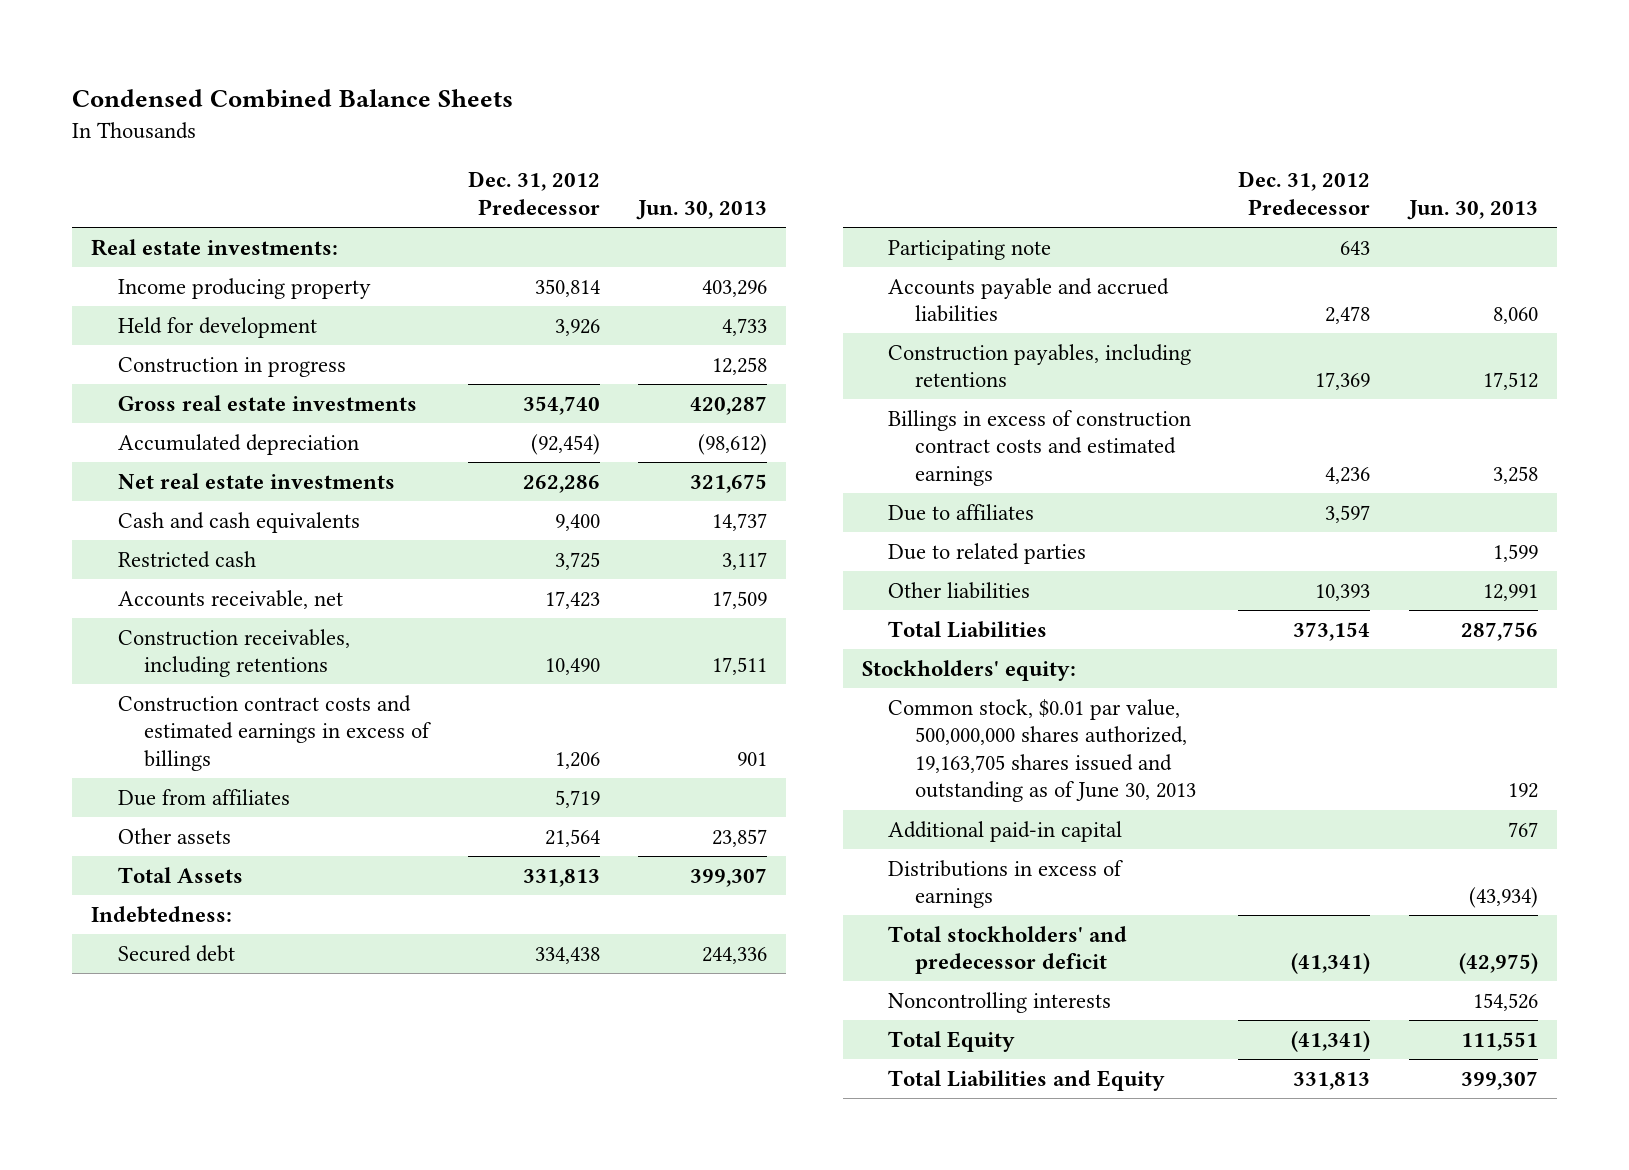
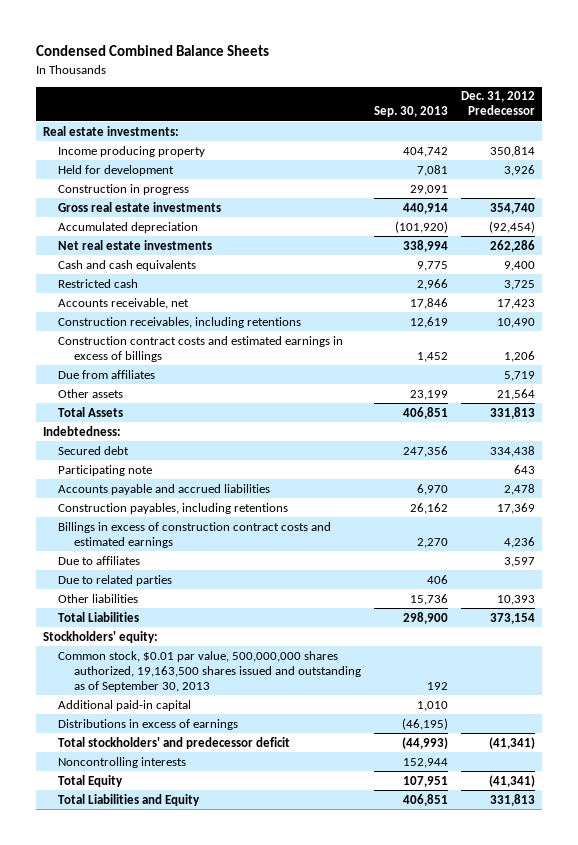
[636,199,768,220] Jun. 30, 2013 -> none
none -> [374,106,449,118] Sep. 30, 2013
[888,698,1196,803] Common stock, $0.01 par value, 500,000,000 shares authorized, 19,163,705 shares issued and outstanding as of June 30, 2013 -> [58,650,362,692] Common stock, $0.01 par value, 500,000,000 shares authorized, 19,163,500 shares issued and outstanding as of September 30, 2013

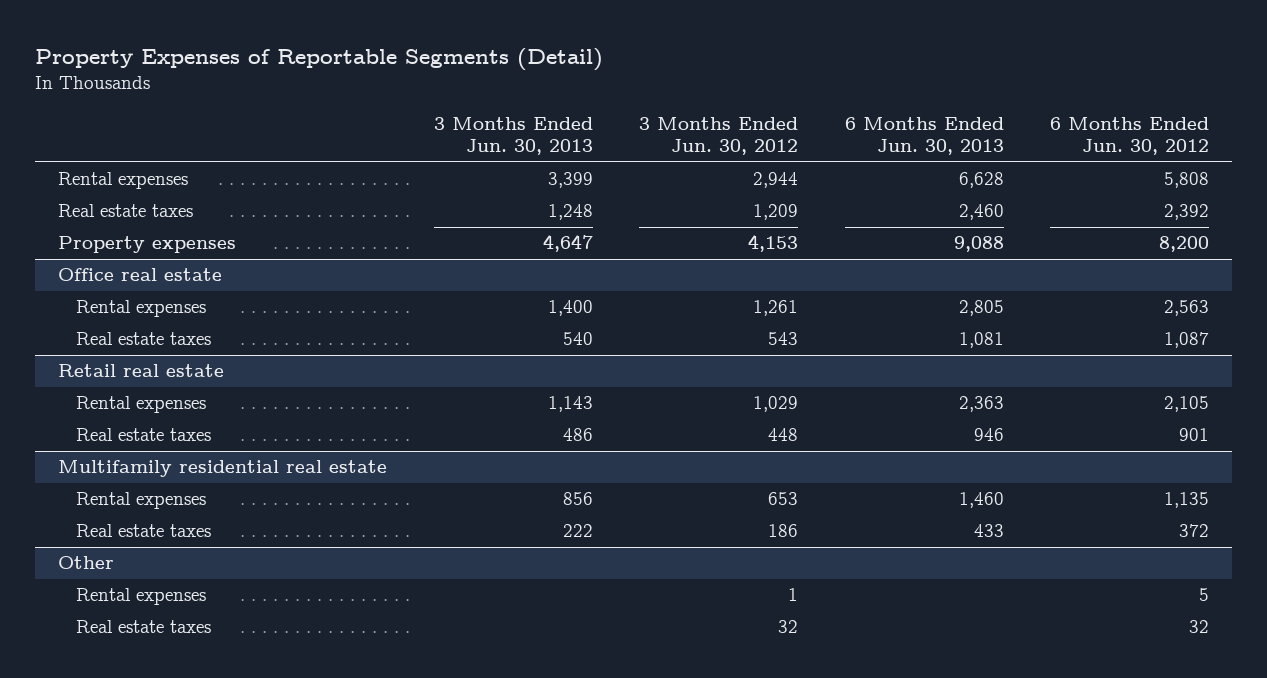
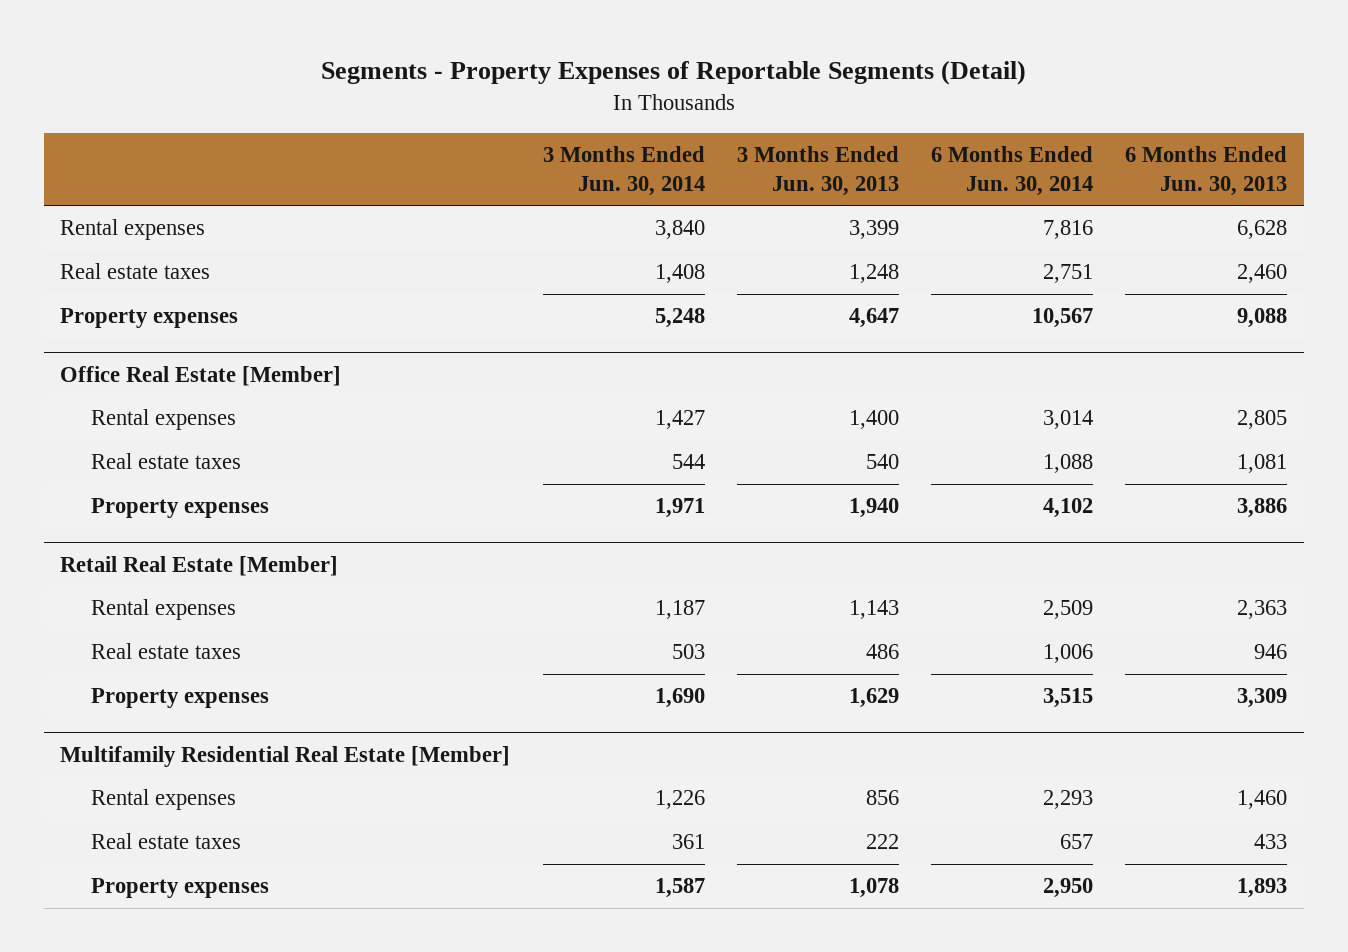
[35,47,604,71] Property Expenses of Reportable Segments (Detail) -> [320,60,1026,86] Segments - Property Expenses of Reportable Segments (Detail)
[639,116,799,156] 3 Months Ended Jun. 30, 2012 -> none
[1049,116,1209,156] 6 Months Ended Jun. 30, 2012 -> none
none -> [542,146,705,196] 3 Months Ended Jun. 30, 2014
none -> [931,146,1094,196] 6 Months Ended Jun. 30, 2014
[58,268,223,282] Office real estate -> [60,365,342,386] Office Real Estate [Member]
none -> [90,498,269,519] Property expenses
[58,364,225,378] Retail real estate -> [60,555,339,576] Retail Real Estate [Member]
none -> [90,688,269,709] Property expenses
[58,460,388,478] Multifamily residential real estate -> [60,745,511,767] Multifamily Residential Real Estate [Member]
[58,556,115,570] Other -> none
[76,588,207,606] Rental expenses -> none
[76,620,212,634] Real estate taxes -> none
none -> [90,878,269,899] Property expenses

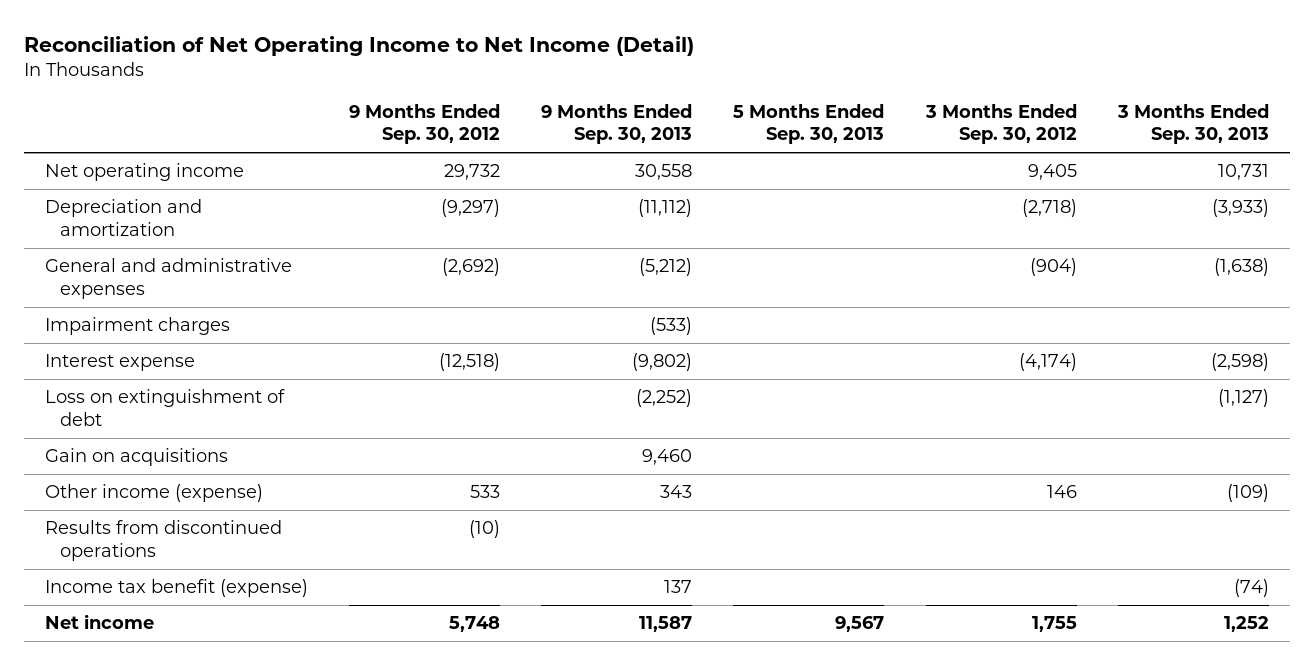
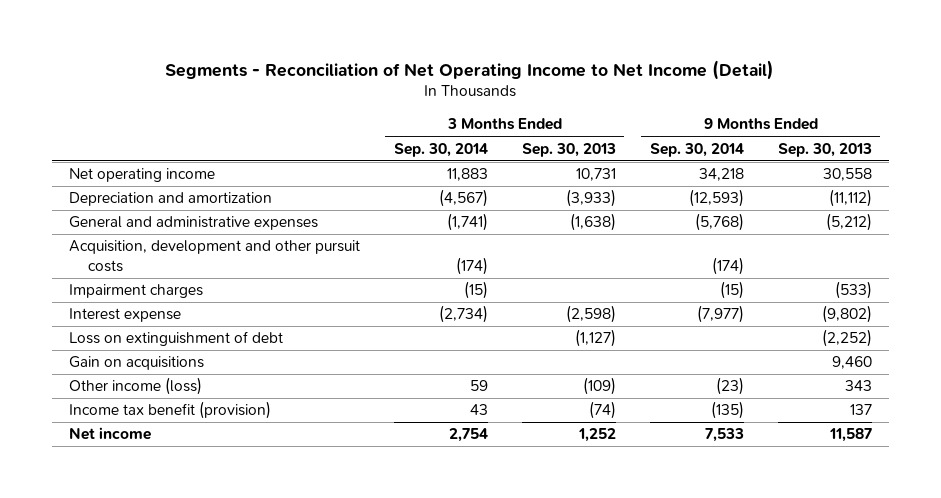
[23,35,694,56] Reconciliation of Net Operating Income to Net Income (Detail) -> [165,59,775,80] Segments - Reconciliation of Net Operating Income to Net Income (Detail)
[348,103,500,145] 9 Months Ended Sep. 30, 2012 -> none
[733,103,885,145] 5 Months Ended Sep. 30, 2013 -> none
[924,103,1077,145] 3 Months Ended Sep. 30, 2012 -> none
none -> [393,142,488,157] Sep. 30, 2014
none -> [649,142,744,157] Sep. 30, 2014
none -> [68,240,360,273] Acquisition, development and other pursuit costs
[44,520,282,561] Results from discontinued operations -> none
[44,484,263,503] Other income (expense) -> [68,377,202,396] Other income (loss)
[44,579,308,598] Income tax benefit (expense) -> [68,401,271,420] Income tax benefit (provision)

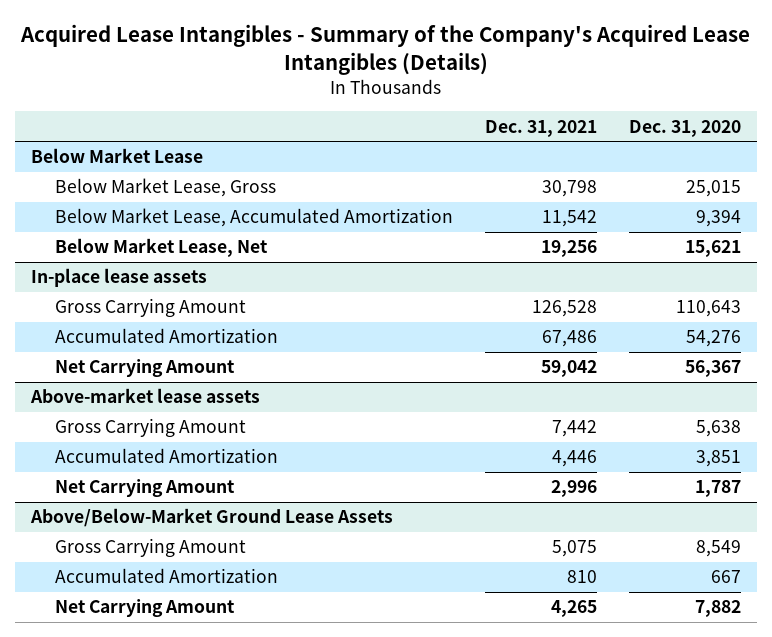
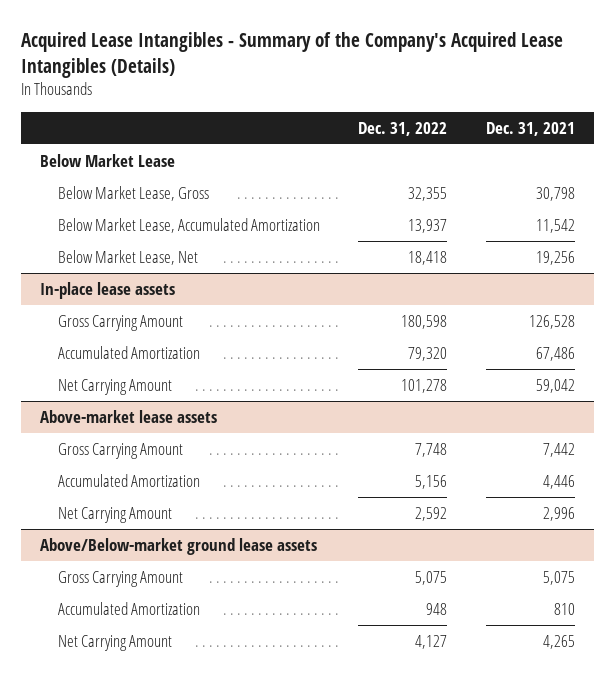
[628,119,741,137] Dec. 31, 2020 -> none
none -> [358,121,448,136] Dec. 31, 2022
[30,508,394,528] Above/Below-Market Ground Lease Assets -> [40,537,318,555] Above/Below-market ground lease assets

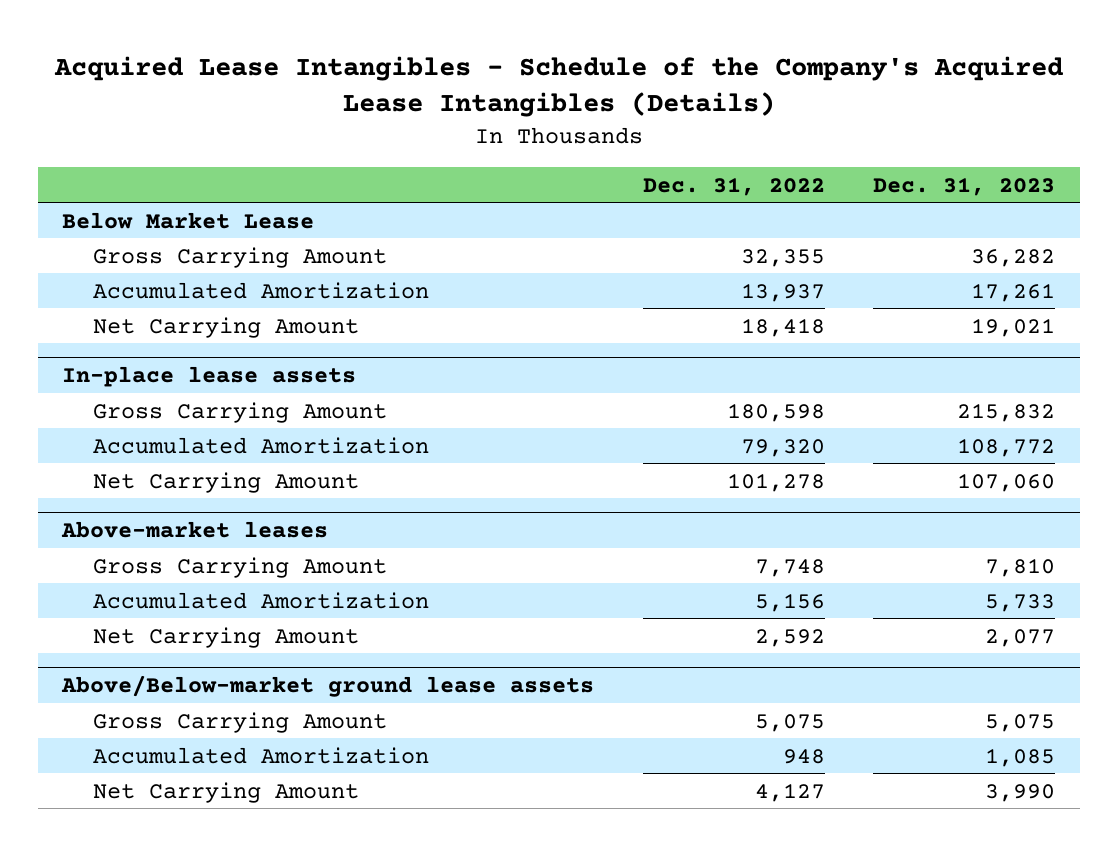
[20,31,563,78] Acquired Lease Intangibles - Summary of the Company's Acquired Lease Intangibles (Details) -> [53,55,1063,118] Acquired Lease Intangibles - Schedule of the Company's Acquired Lease Intangibles (Details)
[486,121,576,136] Dec. 31, 2021 -> none
none -> [873,176,1056,196] Dec. 31, 2023
[57,185,209,201] Below Market Lease, Gross -> [92,246,387,268] Gross Carrying Amount
[57,217,320,233] Below Market Lease, Accumulated Amortization -> [92,281,429,299] Accumulated Amortization
[57,249,198,265] Below Market Lease, Net -> [92,316,359,338] Net Carrying Amount
[40,409,218,423] Above-market lease assets -> [61,521,329,539] Above-market leases

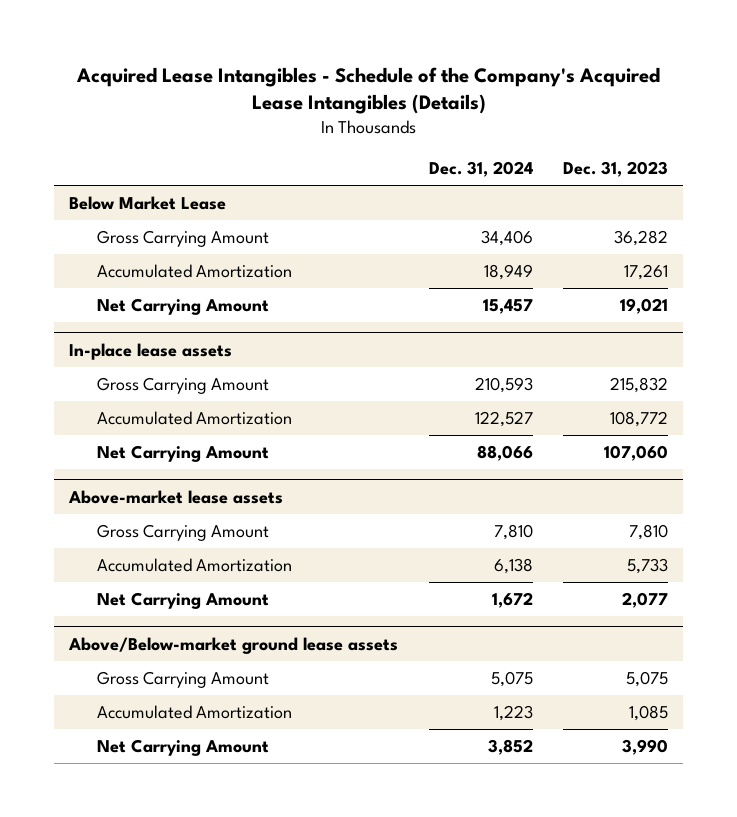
[642,176,825,196] Dec. 31, 2022 -> none
none -> [428,161,533,178] Dec. 31, 2024
[61,521,329,539] Above-market leases -> [68,489,284,504] Above-market lease assets

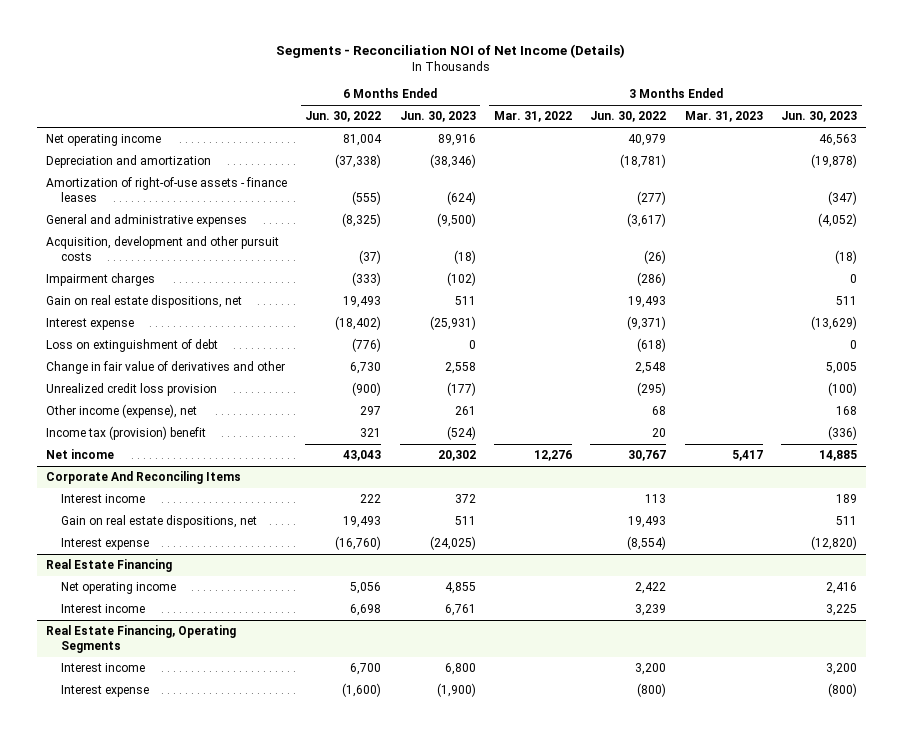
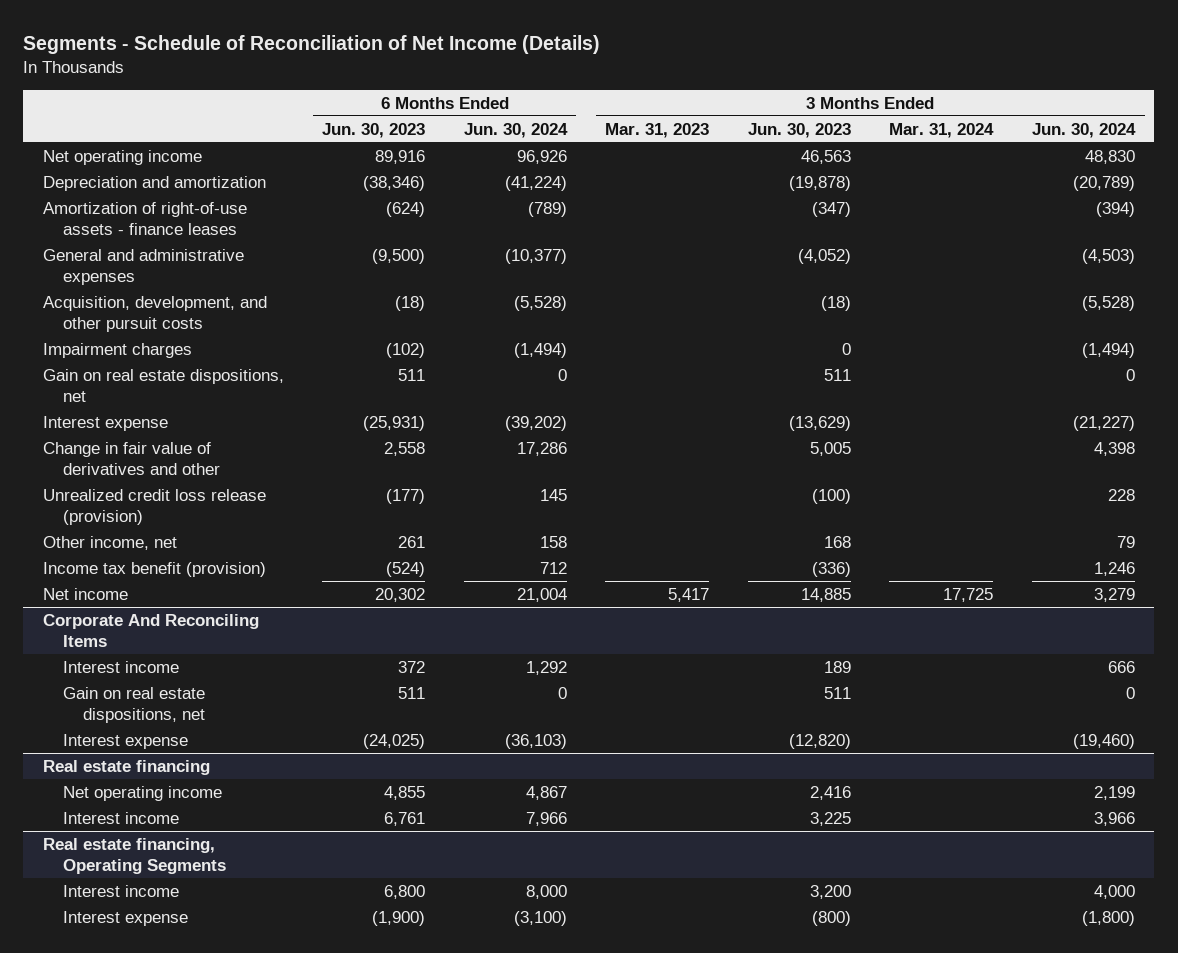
[276,43,626,58] Segments - Reconciliation NOI of Net Income (Details) -> [23,34,601,54] Segments - Schedule of Reconciliation of Net Income (Details)
[305,111,382,123] Jun. 30, 2022 -> none
[493,111,572,123] Mar. 31, 2022 -> none
[590,111,667,123] Jun. 30, 2022 -> none
none -> [463,122,568,138] Jun. 30, 2024
none -> [889,122,995,138] Mar. 31, 2024
none -> [1032,122,1137,138] Jun. 30, 2024
[45,236,279,261] Acquisition, development and other pursuit costs -> [42,295,267,332] Acquisition, development, and other pursuit costs
[45,339,218,353] Loss on extinguishment of debt -> none
[45,383,217,397] Unrealized credit loss provision -> [42,488,266,525] Unrealized credit loss release (provision)
[45,404,197,419] Other income (expense), net -> [42,535,177,550] Other income, net
[45,426,206,441] Income tax (provision) benefit -> [42,561,266,577] Income tax benefit (provision)
[45,559,172,573] Real Estate Financing -> [42,759,210,775] Real estate financing
[45,625,236,653] Real Estate Financing, Operating Segments -> [42,837,226,874] Real estate financing, Operating Segments

